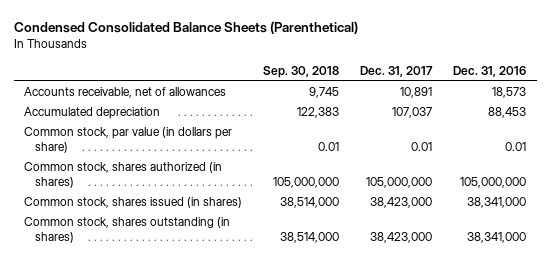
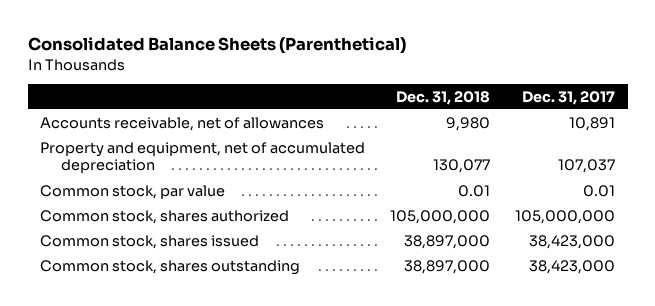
[13,21,358,35] Condensed Consolidated Balance Sheets (Parenthetical) -> [27,37,406,55] Consolidated Balance Sheets (Parenthetical)
[263,65,340,78] Sep. 30, 2018 -> none
[453,65,527,77] Dec. 31, 2016 -> none
none -> [396,90,491,105] Dec. 31, 2018
[24,107,161,120] Accumulated depreciation -> [40,141,366,174] Property and equipment, net of accumulated depreciation
[24,127,233,154] Common stock, par value (in dollars per share) -> [40,184,226,199] Common stock, par value
[24,162,223,189] Common stock, shares authorized (in shares) -> [40,209,290,224] Common stock, shares authorized
[24,197,243,209] Common stock, shares issued (in shares) -> [40,234,260,249] Common stock, shares issued
[24,217,231,244] Common stock, shares outstanding (in shares) -> [40,259,301,275] Common stock, shares outstanding

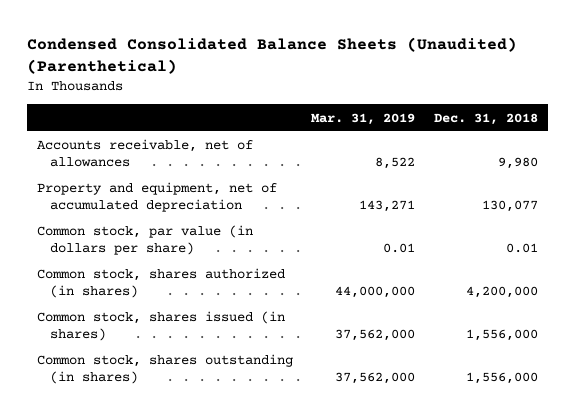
[27,37,406,55] Consolidated Balance Sheets (Parenthetical) -> [27,37,518,75] Condensed Consolidated Balance Sheets (Unaudited) (Parenthetical)
[522,90,616,105] Dec. 31, 2017 -> none
none -> [311,112,416,125] Mar. 31, 2019
[40,184,226,199] Common stock, par value -> [36,225,253,256] Common stock, par value (in dollars per share)
[40,209,290,224] Common stock, shares authorized -> [36,268,285,299] Common stock, shares authorized (in shares)
[390,209,491,224] 105,000,000 -> [466,286,539,299] 4,200,000
[40,234,260,249] Common stock, shares issued -> [36,311,285,342] Common stock, shares issued (in shares)
[404,234,491,249] 38,897,000 -> [466,329,539,342] 1,556,000
[40,259,301,275] Common stock, shares outstanding -> [36,354,293,385] Common stock, shares outstanding (in shares)
[404,259,491,274] 38,897,000 -> [466,372,539,385] 1,556,000

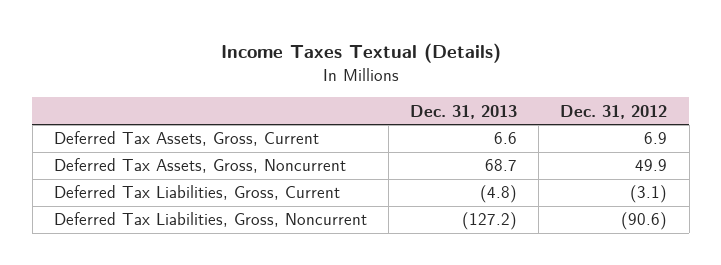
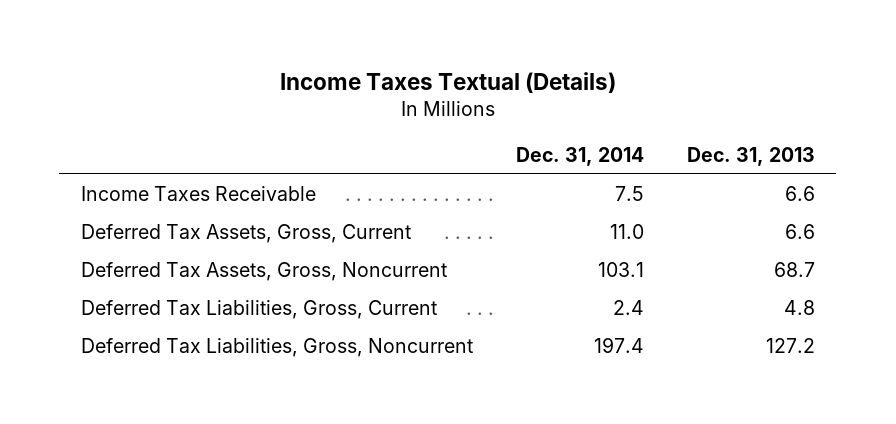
[560,104,668,119] Dec. 31, 2012 -> none
none -> [515,147,644,167] Dec. 31, 2014
none -> [80,185,316,201] Income Taxes Receivable
[480,185,518,204] (4.8) -> [783,299,815,315] 4.8
[462,212,518,231] (127.2) -> [765,337,815,353] 127.2

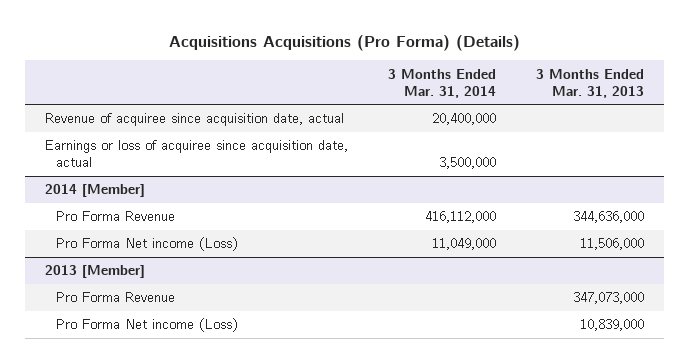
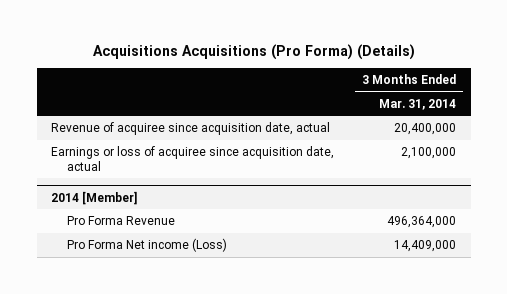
[536,68,645,98] 3 Months Ended Mar. 31, 2013 -> none
[439,157,497,170] 3,500,000 -> [401,147,457,160] 2,100,000
[45,265,146,279] 2013 [Member] -> none
[55,292,175,303] Pro Forma Revenue -> none
[55,318,238,333] Pro Forma Net income (Loss) -> none
[425,211,497,224] 416,112,000 -> [387,216,457,229] 496,364,000
[432,238,497,251] 11,049,000 -> [394,240,457,253] 14,409,000

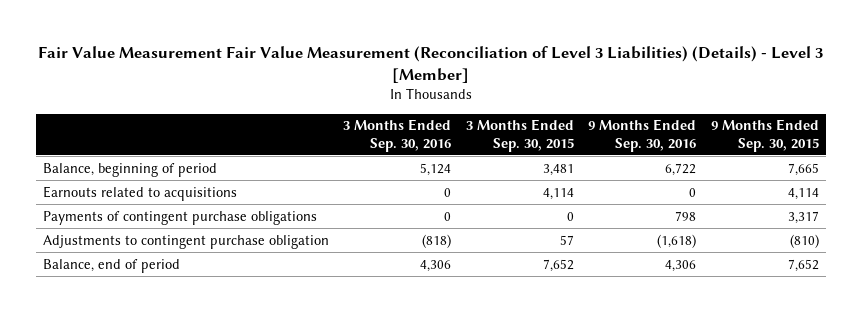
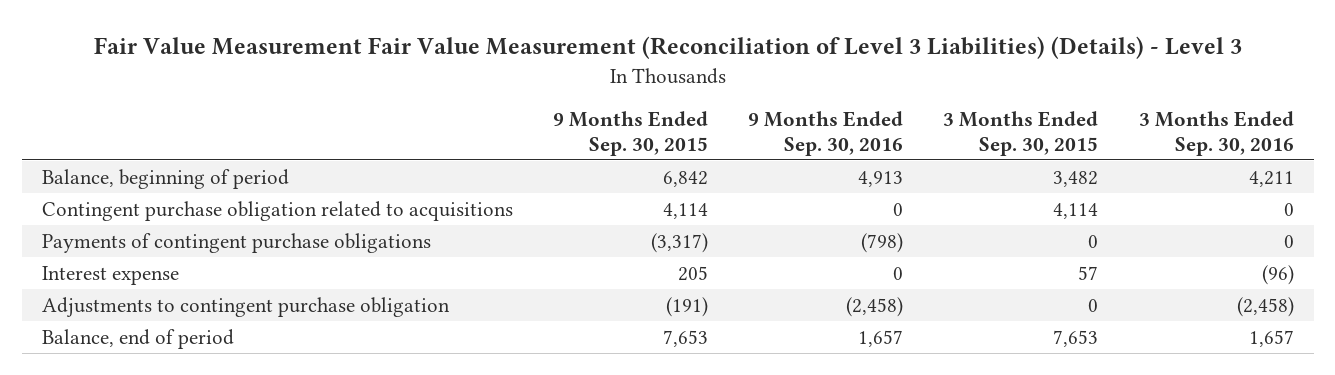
[37,45,823,83] Fair Value Measurement Fair Value Measurement (Reconciliation of Level 3 Liabilities) (Details) - Level 3 [Member] -> [93,36,1242,60] Fair Value Measurement Fair Value Measurement (Reconciliation of Level 3 Liabilities) (Details) - Level 3
[420,162,452,176] 5,124 -> [1248,170,1294,187] 4,211
[542,163,574,176] 3,481 -> [1053,170,1099,187] 3,482
[665,162,697,176] 6,722 -> [858,170,904,187] 4,913
[787,162,819,176] 7,665 -> [662,170,708,187] 6,842
[42,185,237,201] Earnouts related to acquisitions -> [41,200,513,221] Contingent purchase obligation related to acquisitions
[675,210,697,221] 798 -> [861,232,904,253] (798)
[787,210,819,224] 3,317 -> [650,232,708,253] (3,317)
none -> [41,265,179,285] Interest expense
[422,233,452,248] (818) -> [1236,296,1294,317] (2,458)
[559,234,574,245] 57 -> [1088,298,1099,312] 0
[657,233,697,248] (1,618) -> [846,296,904,317] (2,458)
[789,233,819,248] (810) -> [665,296,708,317] (191)
[420,259,452,272] 4,306 -> [1248,329,1294,347] 1,657
[542,258,574,272] 7,652 -> [1053,329,1099,347] 7,653
[665,259,697,272] 4,306 -> [858,329,904,347] 1,657
[787,258,819,272] 7,652 -> [662,329,708,347] 7,653

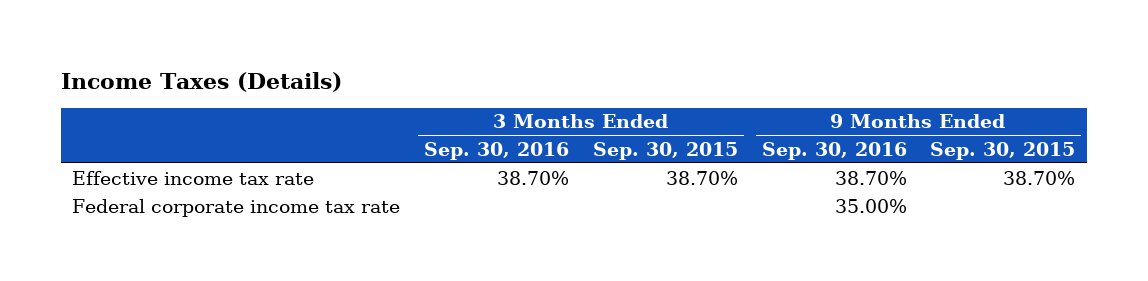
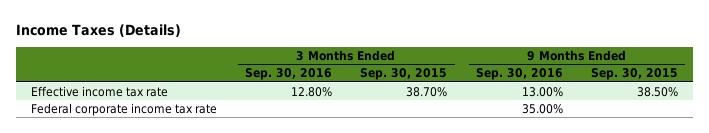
[497,170,570,185] 38.70% -> [290,87,332,98] 12.80%
[834,170,907,185] 38.70% -> [521,87,563,98] 13.00%
[1003,170,1076,185] 38.70% -> [637,87,679,98] 38.50%

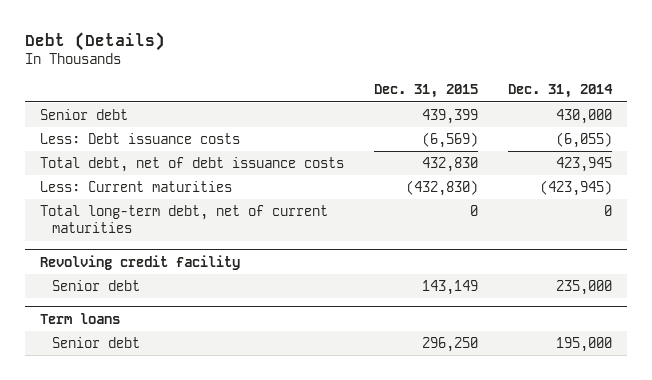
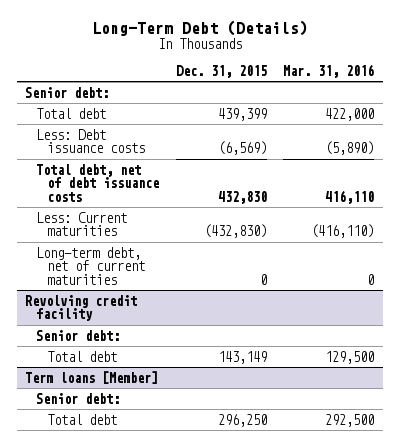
[25,31,166,51] Debt (Details) -> [91,19,308,36] Long-Term Debt (Details)
[508,84,614,99] Dec. 31, 2014 -> none
none -> [283,63,375,78] Mar. 31, 2016
none -> [24,86,109,98] Senior debt:
[40,108,129,120] Senior debt -> [36,107,107,119] Total debt
[40,204,329,234] Total long-term debt, net of current maturities -> [36,246,146,285] Long-term debt, net of current maturities
none -> [36,329,121,341] Senior debt:
[52,279,141,291] Senior debt -> [47,350,118,362] Total debt
[40,312,121,324] Term loans -> [24,370,158,384] Term loans [Member]
none -> [36,392,121,404] Senior debt:
[52,336,141,348] Senior debt -> [47,413,118,425] Total debt

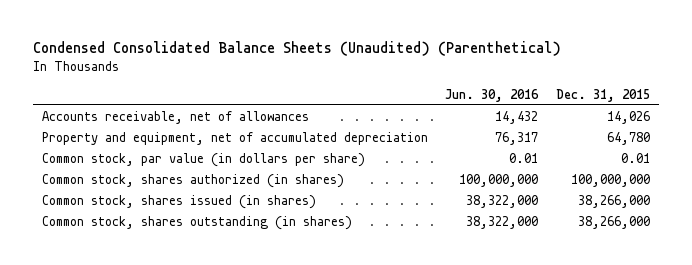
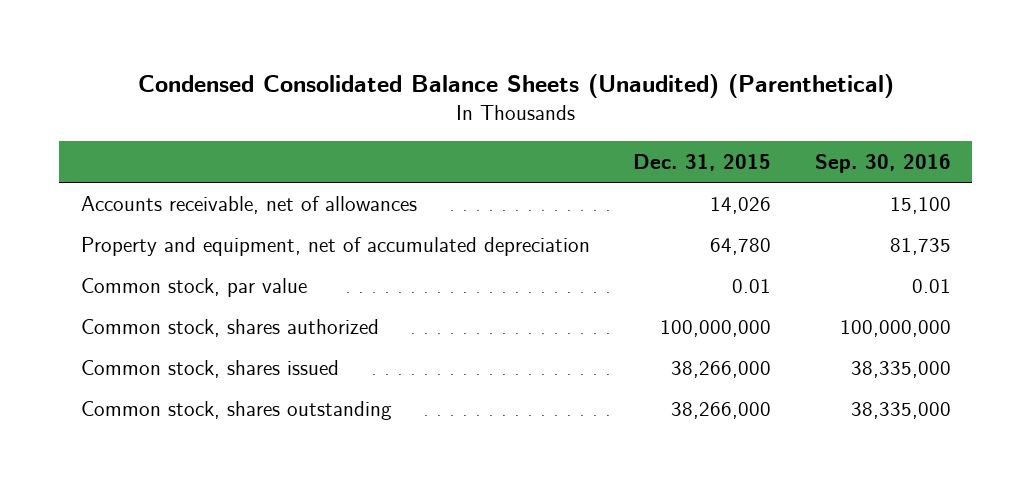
[445,88,540,102] Jun. 30, 2016 -> none
none -> [814,154,951,174] Sep. 30, 2016
[41,152,365,167] Common stock, par value (in dollars per share) -> [80,278,307,298] Common stock, par value
[41,173,344,188] Common stock, shares authorized (in shares) -> [80,319,379,338] Common stock, shares authorized
[41,194,316,209] Common stock, shares issued (in shares) -> [80,360,339,379] Common stock, shares issued
[41,215,352,230] Common stock, shares outstanding (in shares) -> [80,401,392,421] Common stock, shares outstanding

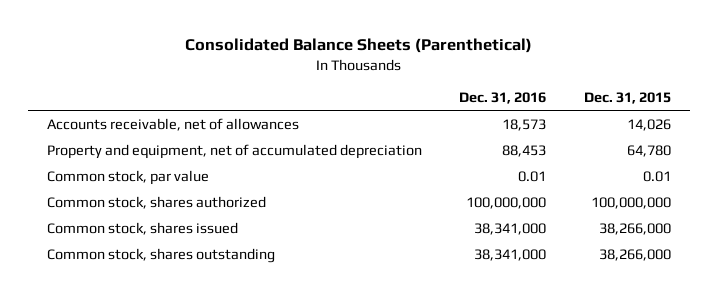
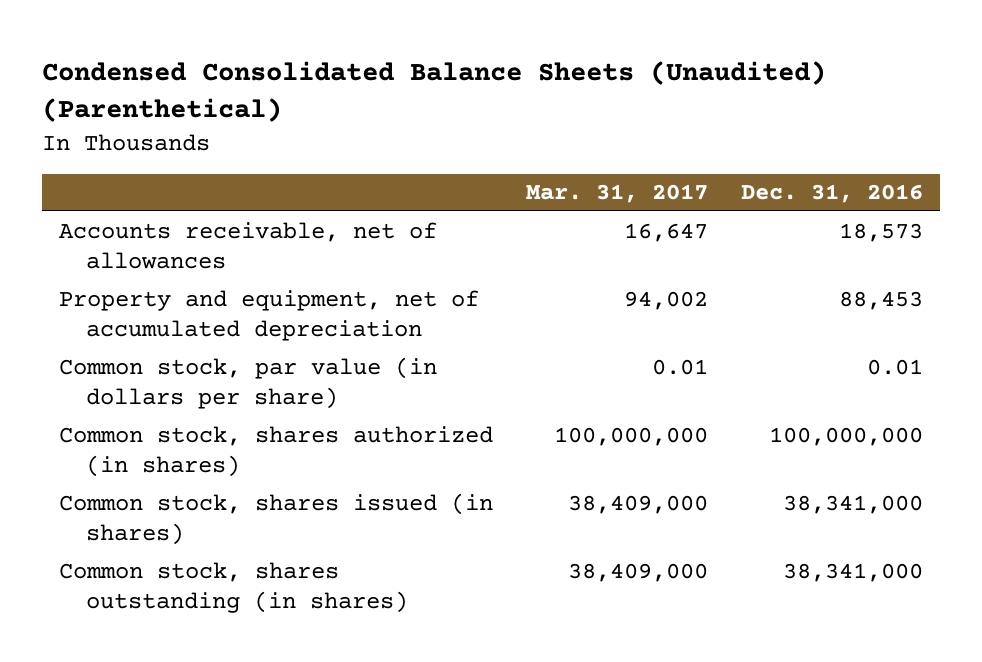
[184,38,532,54] Consolidated Balance Sheets (Parenthetical) -> [42,60,827,123] Condensed Consolidated Balance Sheets (Unaudited) (Parenthetical)
[583,91,671,104] Dec. 31, 2015 -> none
none -> [526,184,709,204] Mar. 31, 2017
[46,169,209,185] Common stock, par value -> [58,356,437,410] Common stock, par value (in dollars per share)
[46,195,266,209] Common stock, shares authorized -> [58,425,493,478] Common stock, shares authorized (in shares)
[46,221,238,235] Common stock, shares issued -> [58,492,493,546] Common stock, shares issued (in shares)
[46,247,275,263] Common stock, shares outstanding -> [58,561,409,614] Common stock, shares outstanding (in shares)

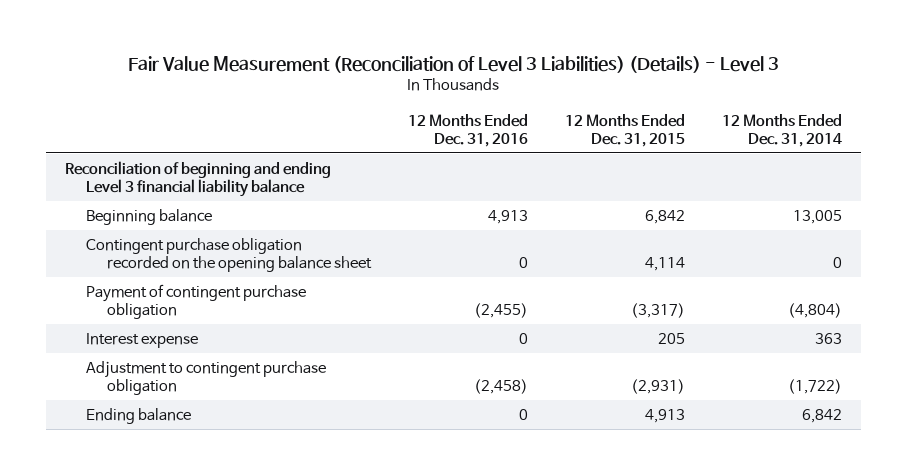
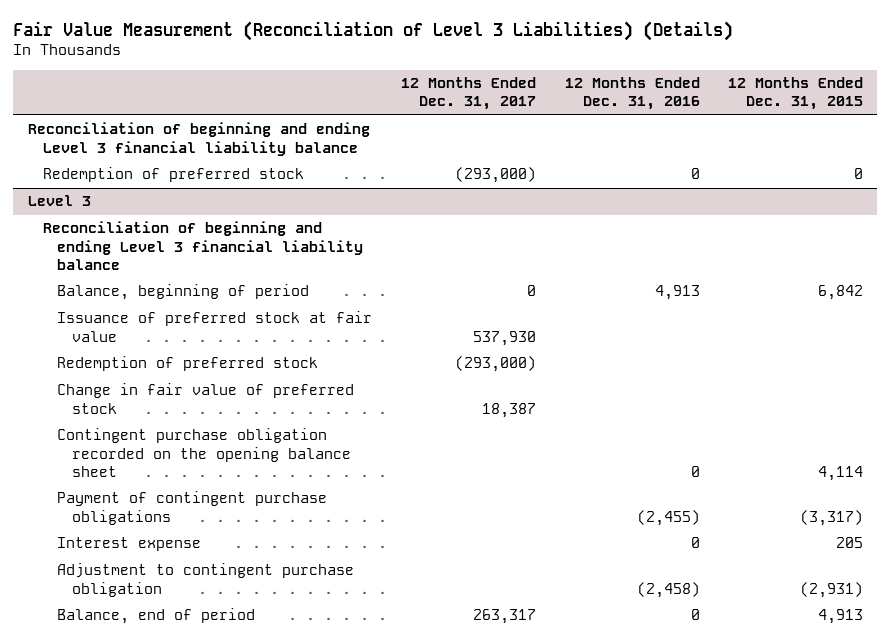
[128,55,780,73] Fair Value Measurement (Reconciliation of Level 3 Liabilities) (Details) - Level 3 -> [13,20,734,41] Fair Value Measurement (Reconciliation of Level 3 Liabilities) (Details)
[722,113,843,147] 12 Months Ended Dec. 31, 2014 -> none
none -> [401,77,537,111] 12 Months Ended Dec. 31, 2017
none -> [42,167,304,183] Redemption of preferred stock
none -> [27,195,91,207] Level 3
none -> [42,221,364,270] Reconciliation of beginning and ending Level 3 financial liability balance
[85,209,212,226] Beginning balance -> [57,284,310,301] Balance, beginning of period
none -> [57,311,373,342] Issuance of preferred stock at fair value
none -> [57,356,319,372] Redemption of preferred stock
none -> [57,383,355,414] Change in fair value of preferred stock
[85,284,306,320] Payment of contingent purchase obligation -> [57,491,328,525] Payment of contingent purchase obligations
[85,408,191,425] Ending balance -> [57,608,256,625] Balance, end of period

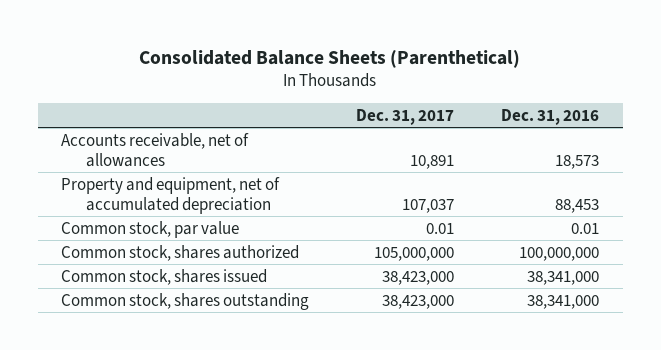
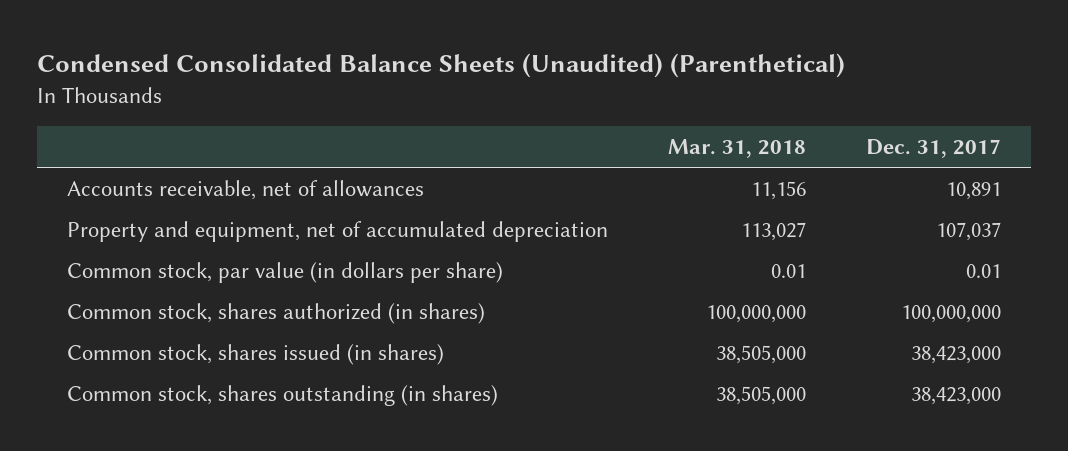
[139,49,521,68] Consolidated Balance Sheets (Parenthetical) -> [37,53,846,79] Condensed Consolidated Balance Sheets (Unaudited) (Parenthetical)
[501,108,600,125] Dec. 31, 2016 -> none
none -> [668,138,807,158] Mar. 31, 2018
[61,220,240,238] Common stock, par value -> [67,261,504,283] Common stock, par value (in dollars per share)
[61,244,300,261] Common stock, shares authorized -> [67,302,486,324] Common stock, shares authorized (in shares)
[374,246,455,261] 105,000,000 -> [901,304,1002,323] 100,000,000
[61,268,268,285] Common stock, shares issued -> [67,343,445,365] Common stock, shares issued (in shares)
[61,292,310,310] Common stock, shares outstanding -> [67,384,499,406] Common stock, shares outstanding (in shares)

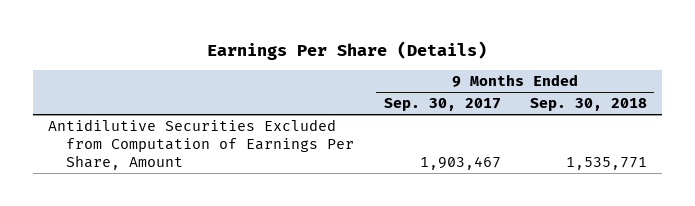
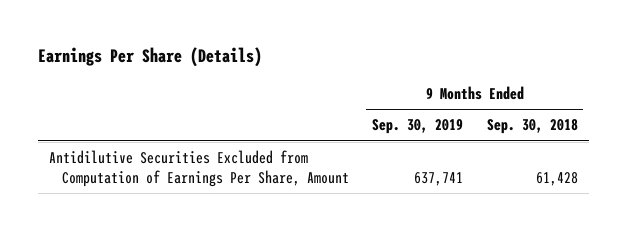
[383,98,501,112] Sep. 30, 2017 -> none
none -> [372,119,464,135] Sep. 30, 2019
[565,156,647,170] 1,535,771 -> [535,171,578,186] 61,428

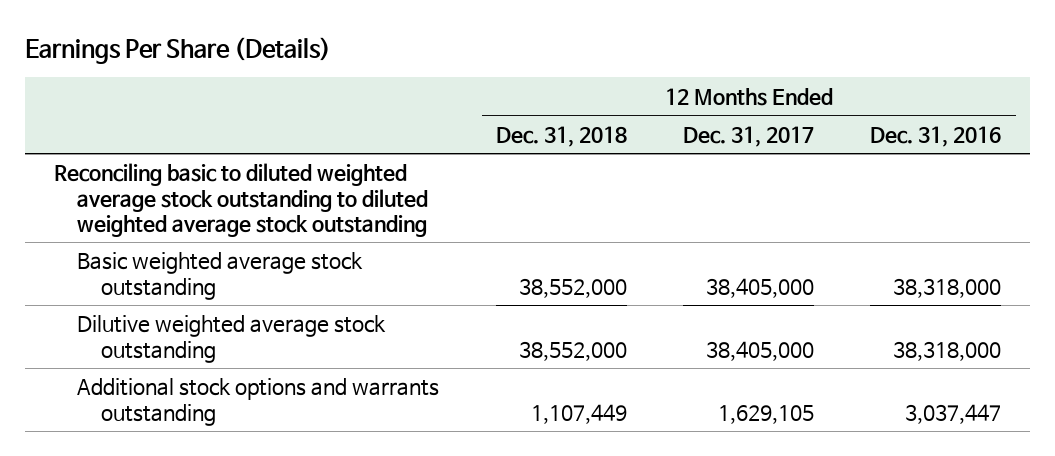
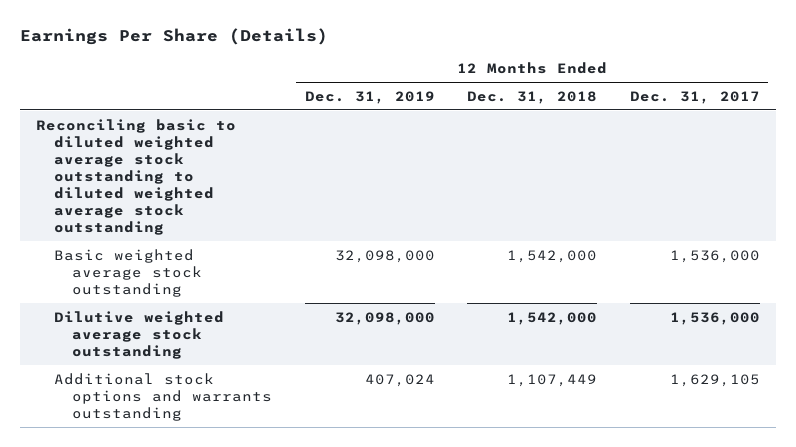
[870,125,1002,147] Dec. 31, 2016 -> none
none -> [304,90,435,104] Dec. 31, 2019
[518,277,627,298] 38,552,000 -> [507,249,598,263] 1,542,000
[706,277,815,298] 38,405,000 -> [670,249,761,263] 1,536,000
[518,340,627,361] 38,552,000 -> [507,311,598,325] 1,542,000
[706,340,815,361] 38,405,000 -> [670,311,761,325] 1,536,000

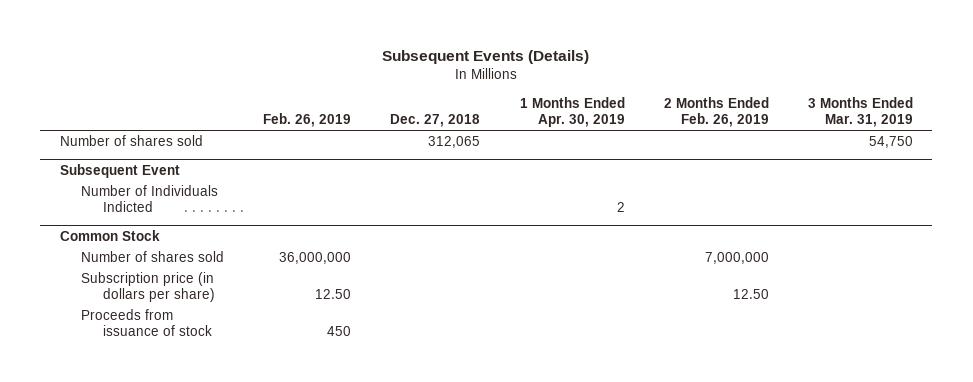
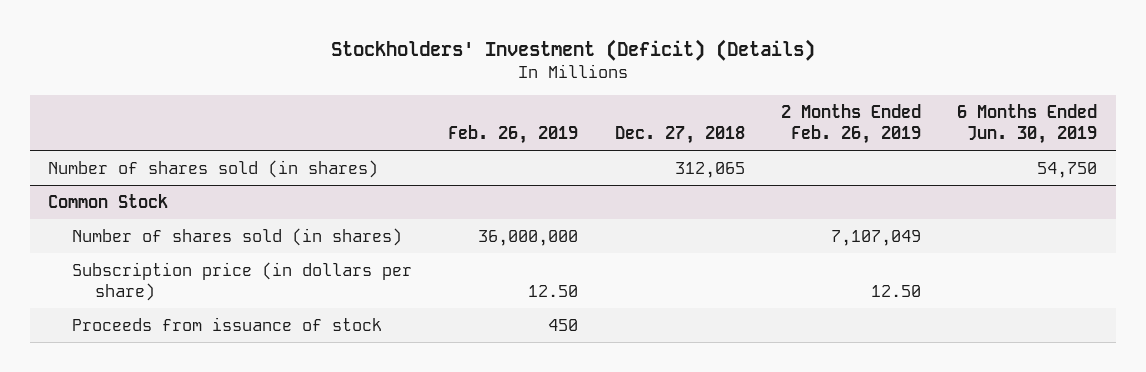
[382,50,590,65] Subsequent Events (Details) -> [330,38,815,61] Stockholders' Investment (Deficit) (Details)
[519,97,625,128] 1 Months Ended Apr. 30, 2019 -> none
[807,97,913,128] 3 Months Ended Mar. 31, 2019 -> none
none -> [957,103,1098,145] 6 Months Ended Jun. 30, 2019
[59,164,180,179] Subsequent Event -> none
[81,185,219,213] Number of Individuals Indicted -> none
[59,135,203,147] Number of shares sold -> [48,159,379,178] Number of shares sold (in shares)
[81,251,225,263] Number of shares sold -> [71,227,402,246] Number of shares sold (in shares)
[704,252,769,265] 7,000,000 -> [830,229,921,246] 7,107,049

